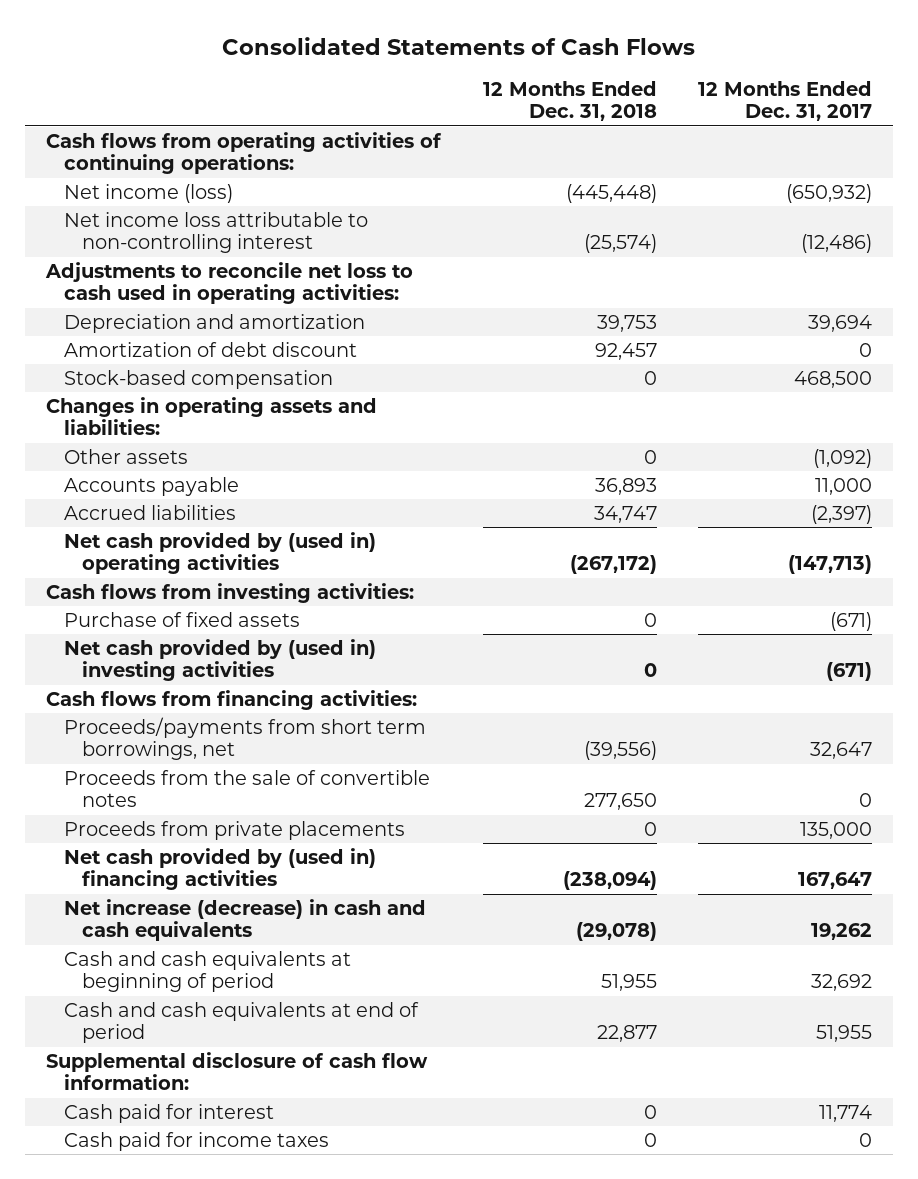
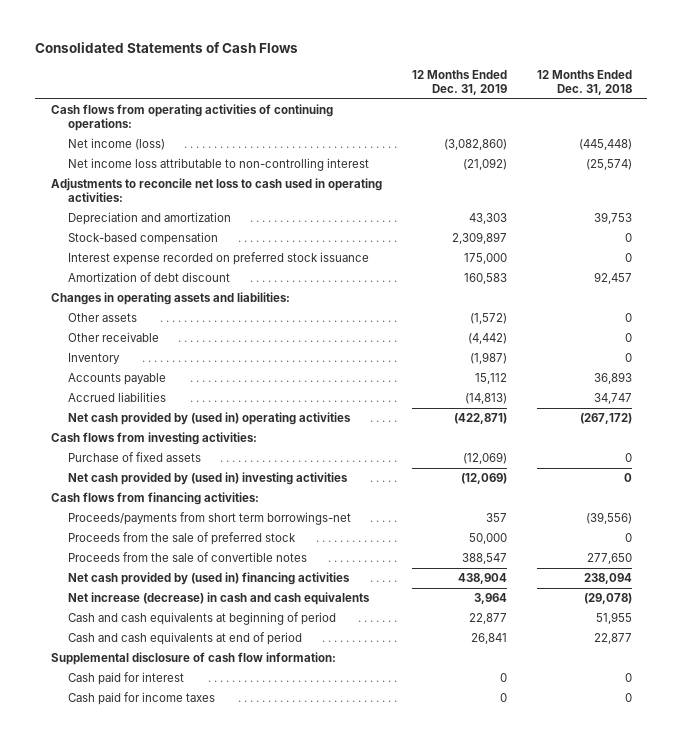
[698,80,873,122] 12 Months Ended Dec. 31, 2017 -> none
none -> [411,70,507,96] 12 Months Ended Dec. 31, 2019
none -> [68,252,370,266] Interest expense recorded on preferred stock issuance
[63,342,357,358] Amortization of debt discount -> [68,272,231,283] Amortization of debt discount
none -> [68,332,160,343] Other receivable
none -> [68,353,121,365] Inventory
[63,717,426,761] Proceeds/payments from short term borrowings, net -> [68,512,352,526] Proceeds/payments from short term borrowings-net
none -> [68,532,297,546] Proceeds from the sale of preferred stock
[63,821,405,841] Proceeds from private placements -> none
[562,871,657,891] (238,094) -> [583,573,632,585] 238,094

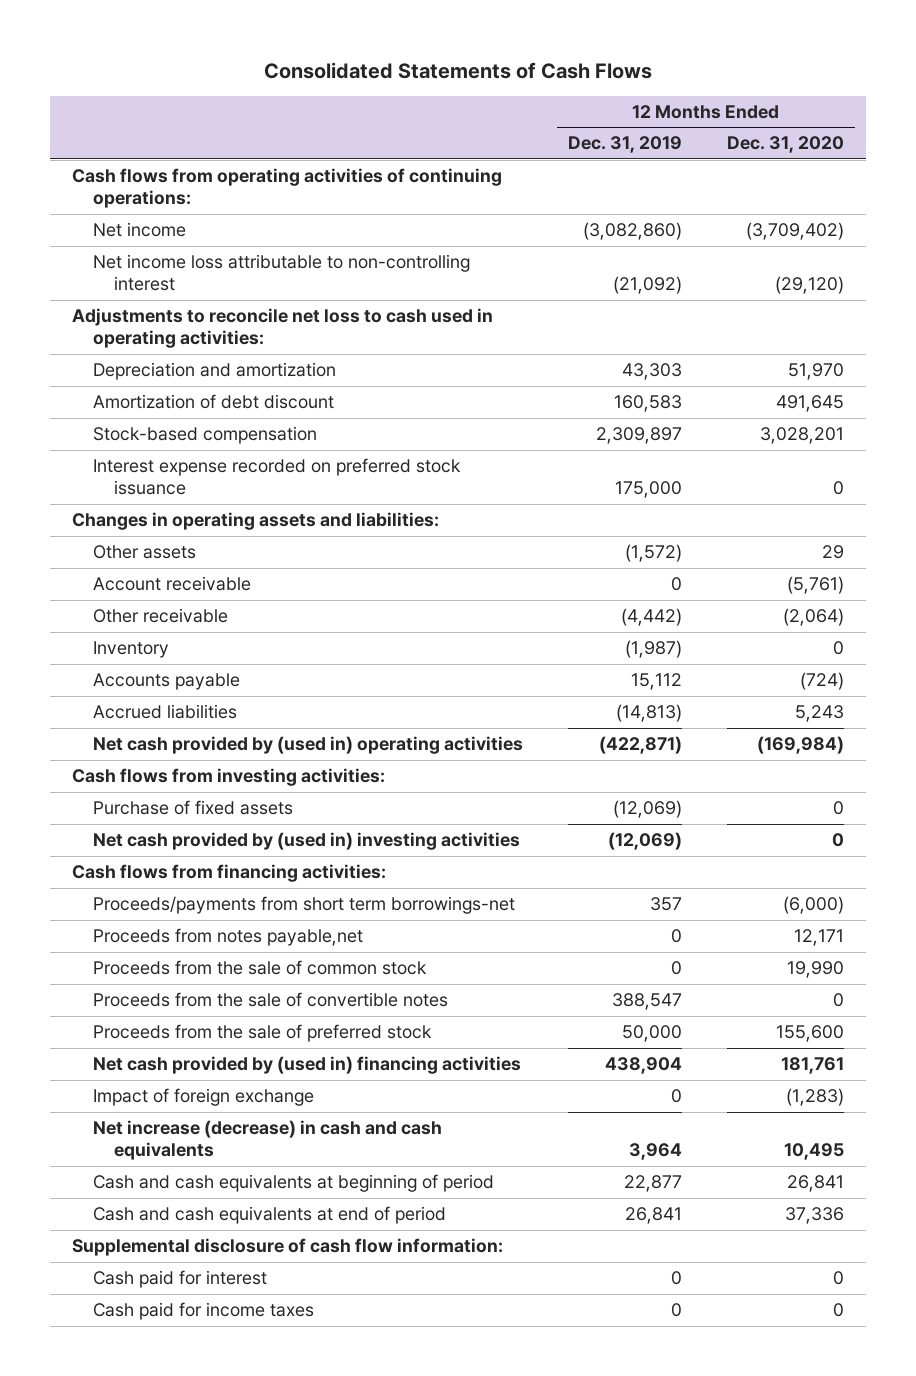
[536,70,632,96] 12 Months Ended Dec. 31, 2018 -> none
none -> [726,136,844,154] Dec. 31, 2020
[68,138,166,151] Net income (loss) -> [92,222,186,238] Net income
[68,272,231,283] Amortization of debt discount -> [92,394,334,410] Amortization of debt discount
none -> [92,576,251,592] Account receivable
none -> [92,928,363,947] Proceeds from notes payable,net
none -> [92,960,427,976] Proceeds from the sale of common stock
[68,532,297,546] Proceeds from the sale of preferred stock -> [92,1024,432,1043] Proceeds from the sale of preferred stock
none -> [92,1088,314,1107] Impact of foreign exchange

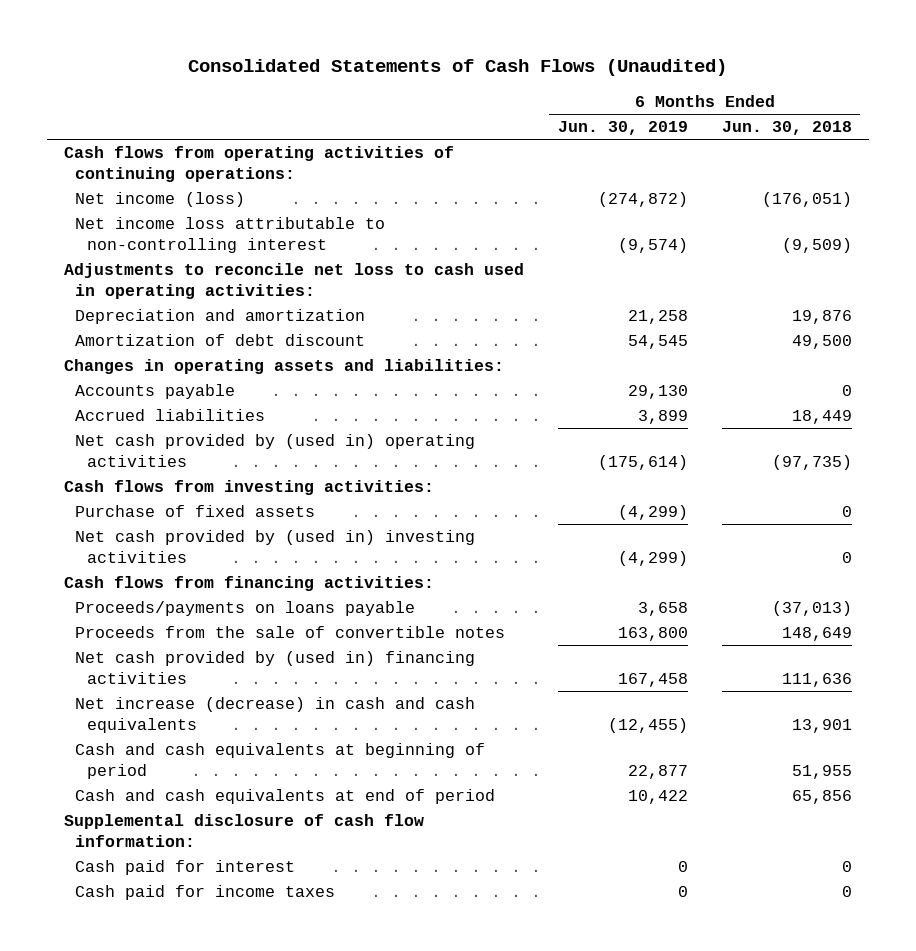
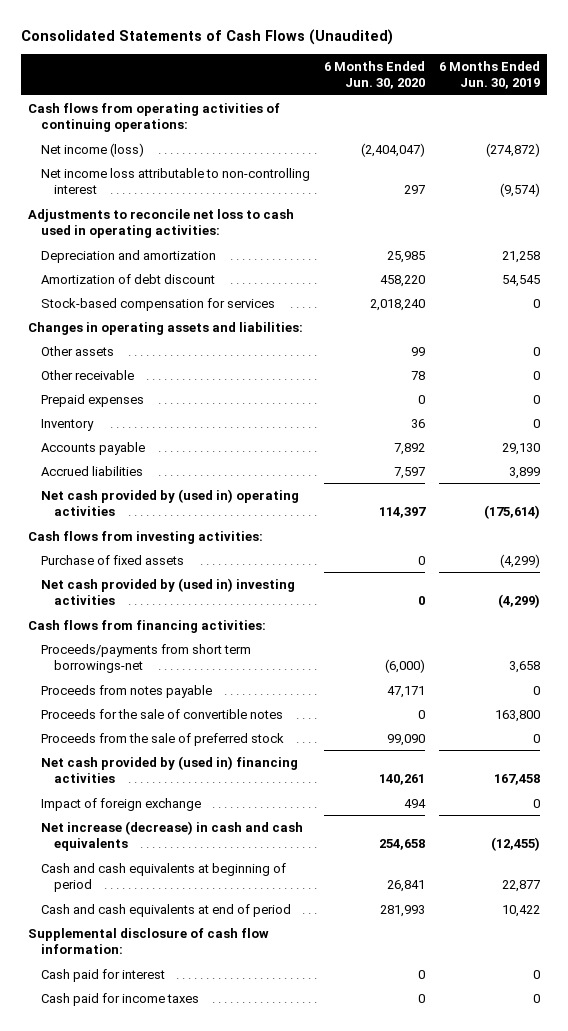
[721,121,852,136] Jun. 30, 2018 -> none
none -> [323,60,425,89] 6 Months Ended Jun. 30, 2020
none -> [41,297,276,311] Stock-based compensation for services
none -> [41,345,115,356] Other assets
none -> [41,369,135,380] Other receivable
none -> [41,393,145,407] Prepaid expenses
none -> [41,418,95,431] Inventory
[75,601,416,617] Proceeds/payments on loans payable -> [41,643,252,673] Proceeds/payments from short term borrowings-net
none -> [41,684,213,698] Proceeds from notes payable
[75,626,506,639] Proceeds from the sale of convertible notes -> [41,708,284,719] Proceeds for the sale of convertible notes
none -> [41,732,285,746] Proceeds from the sale of preferred stock
none -> [41,797,202,811] Impact of foreign exchange

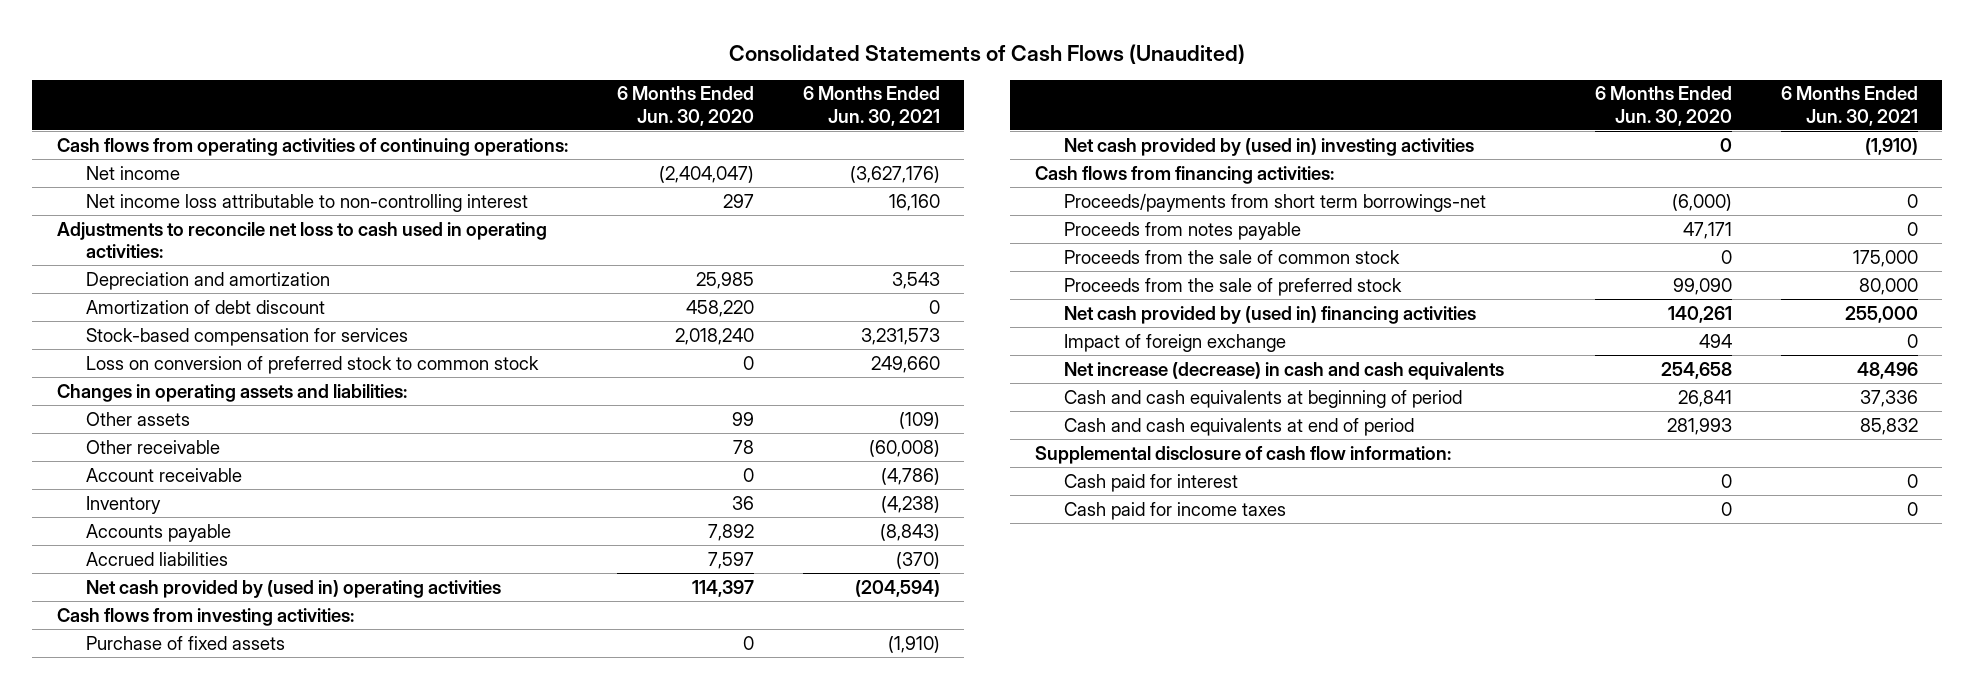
[438,60,540,89] 6 Months Ended Jun. 30, 2019 -> none
none -> [802,86,940,126] 6 Months Ended Jun. 30, 2021
[41,142,145,157] Net income (loss) -> [85,165,180,180] Net income
none -> [85,355,539,374] Loss on conversion of preferred stock to common stock
[41,393,145,407] Prepaid expenses -> none
none -> [85,467,242,482] Account receivable
[41,708,284,719] Proceeds for the sale of convertible notes -> none
none -> [1063,249,1400,264] Proceeds from the sale of common stock

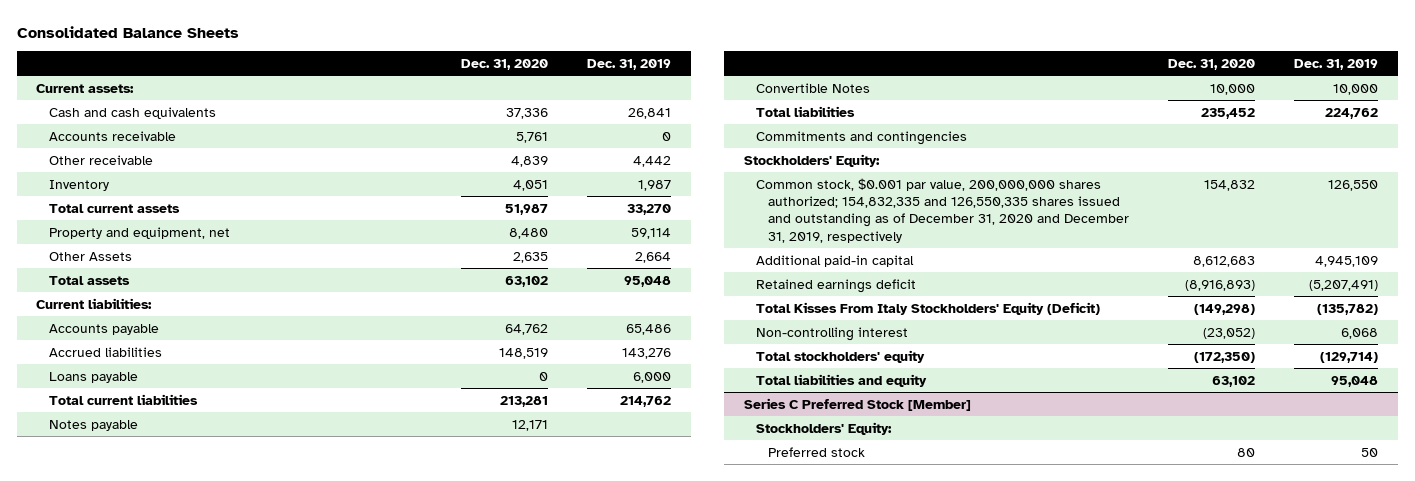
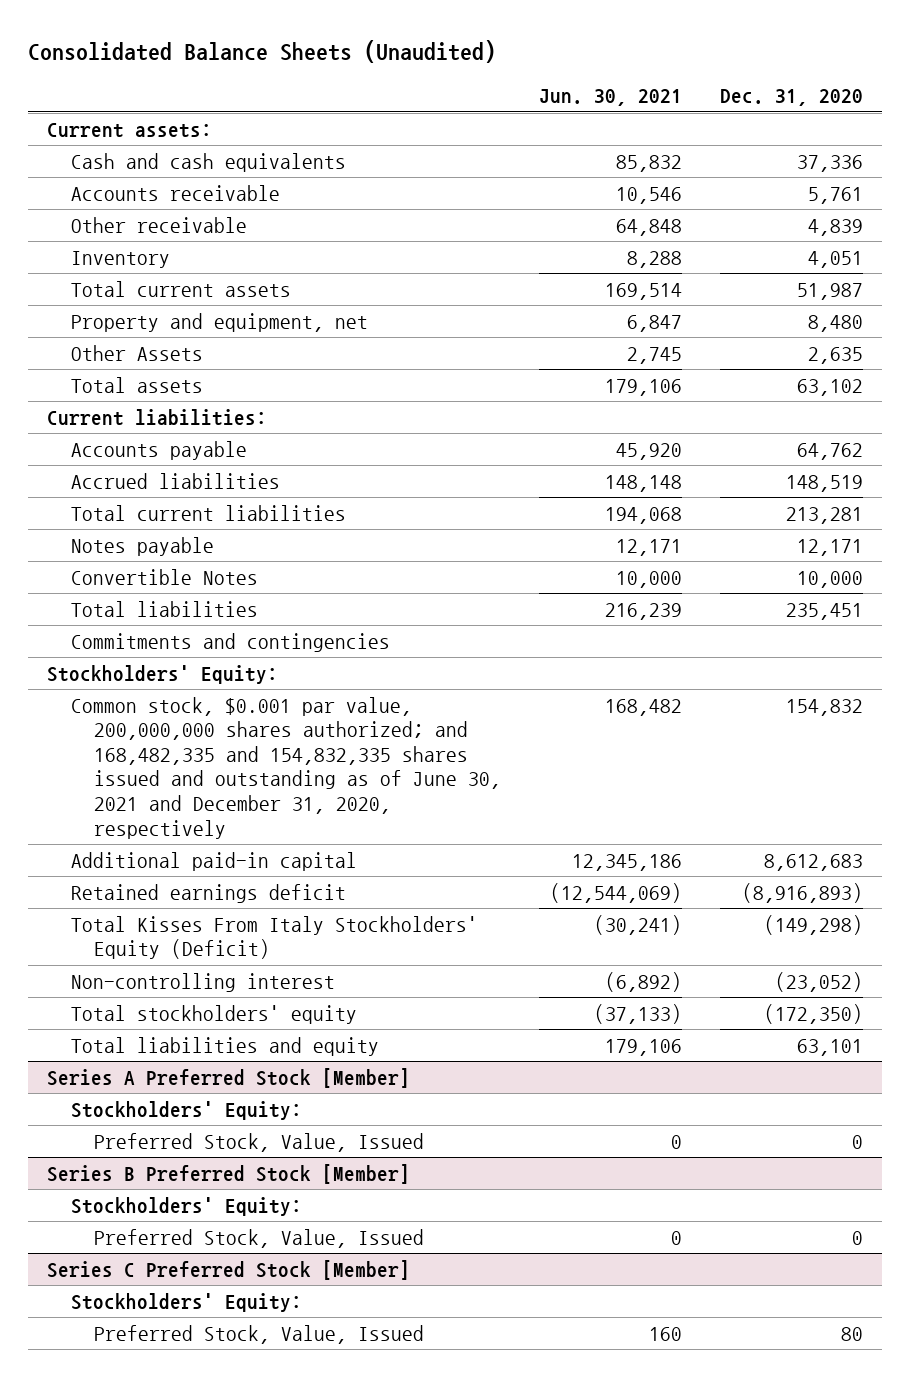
[16,25,239,38] Consolidated Balance Sheets -> [27,40,496,64] Consolidated Balance Sheets (Unaudited)
[587,58,672,70] Dec. 31, 2019 -> none
none -> [539,89,683,107] Jun. 30, 2021
[48,371,138,383] Loans payable -> none
[1201,107,1256,119] 235,452 -> [786,602,864,620] 235,451
[756,177,1130,243] Common stock, $0.001 par value, 200,000,000 shares authorized; 154,832,335 and 126,550,335 shares issued and outstanding as of December 31, 2020 and December 31, 2019, respectively -> [70,696,502,839] Common stock, $0.001 par value, 200,000,000 shares authorized; and 168,482,335 and 154,832,335 shares issued and outstanding as of June 30, 2021 and December 31, 2020, respectively
[1212,375,1256,387] 63,102 -> [797,1038,864,1056] 63,101
none -> [46,1067,410,1088] Series A Preferred Stock [Member]
none -> [70,1100,302,1120] Stockholders' Equity:
none -> [94,1132,425,1152] Preferred Stock, Value, Issued
none -> [46,1163,410,1184] Series B Preferred Stock [Member]
none -> [70,1196,302,1216] Stockholders' Equity:
none -> [94,1228,425,1248] Preferred Stock, Value, Issued
[768,446,866,457] Preferred stock -> [94,1324,425,1344] Preferred Stock, Value, Issued

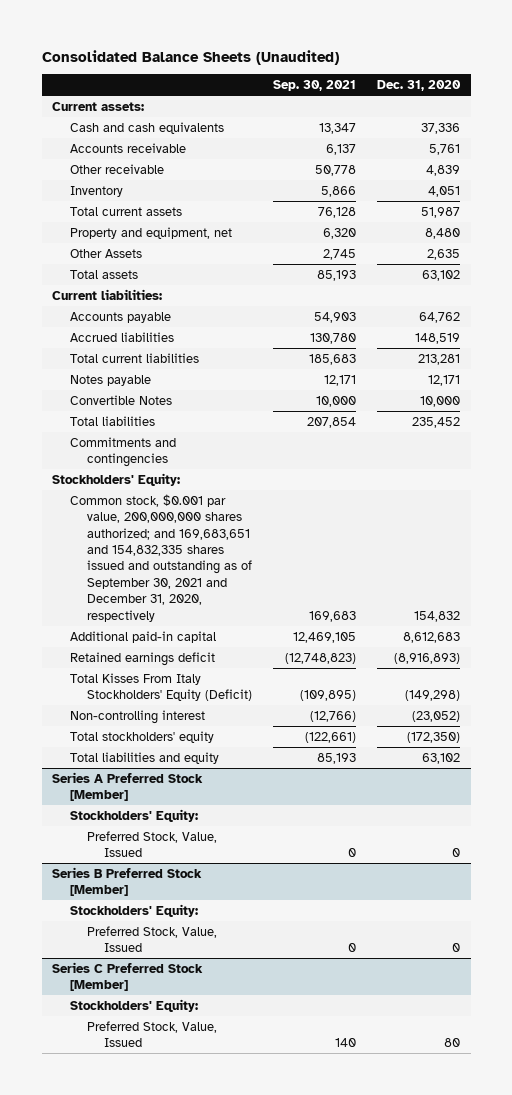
[539,89,683,107] Jun. 30, 2021 -> none
none -> [272,80,356,92] Sep. 30, 2021
[786,602,864,620] 235,451 -> [412,416,461,428] 235,452
[70,696,502,839] Common stock, $0.001 par value, 200,000,000 shares authorized; and 168,482,335 and 154,832,335 shares issued and outstanding as of June 30, 2021 and December 31, 2020, respectively -> [69,493,252,622] Common stock, $0.001 par value, 200,000,000 shares authorized; and 169,683,651 and 154,832,335 shares issued and outstanding as of September 30, 2021 and December 31, 2020, respectively
[797,1038,864,1056] 63,101 -> [422,752,461,764] 63,102

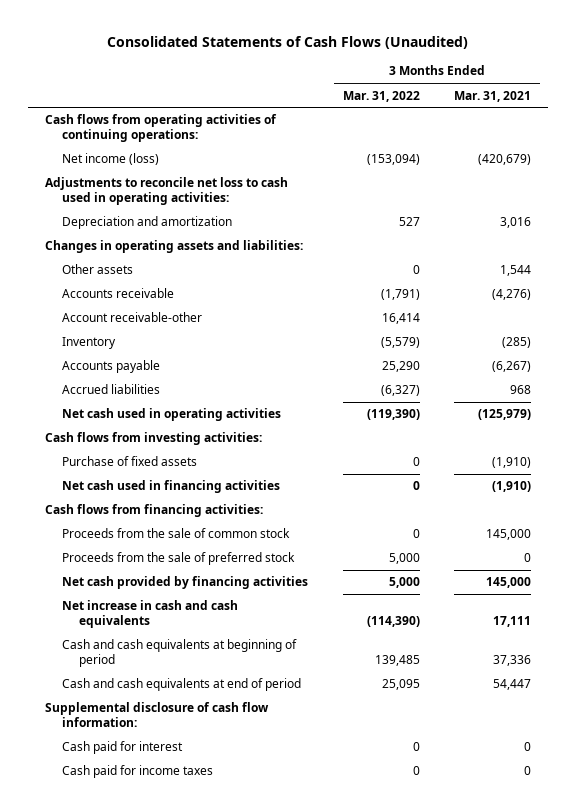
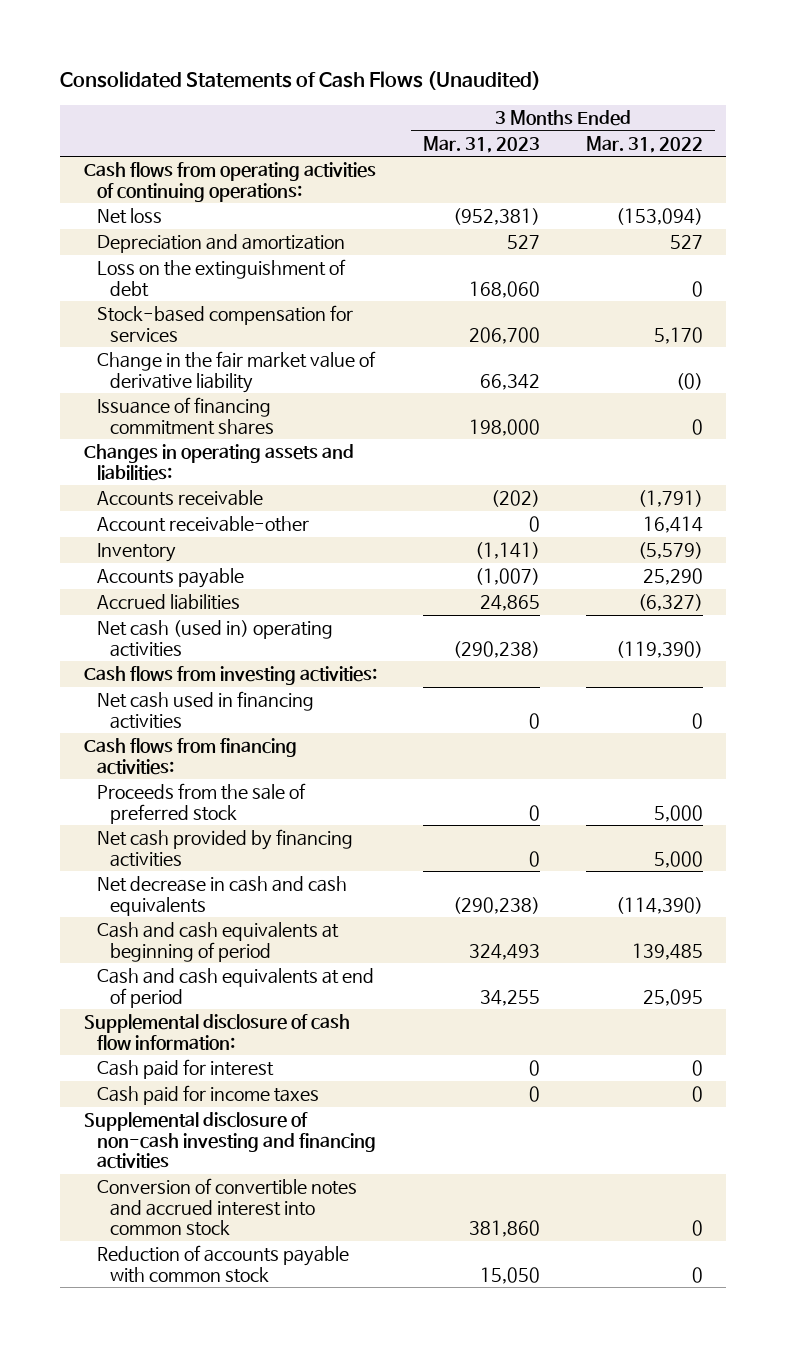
[454,90,532,102] Mar. 31, 2021 -> none
none -> [422,135,540,153] Mar. 31, 2023
[45,177,289,206] Adjustments to reconcile net loss to cash used in operating activities: -> none
[62,153,160,166] Net income (loss) -> [96,208,162,225] Net loss
none -> [96,259,346,297] Loss on the extinguishment of debt
none -> [96,305,353,342] Stock-based compensation for services
none -> [96,351,376,393] Change in the fair market value of derivative liability
none -> [96,397,274,435] Issuance of financing commitment shares
[62,264,134,275] Other assets -> none
[62,408,282,422] Net cash used in operating activities -> [96,620,333,657] Net cash (used in) operating activities
[62,456,198,467] Purchase of fixed assets -> none
[62,528,291,539] Proceeds from the sale of common stock -> none
[62,600,239,629] Net increase in cash and cash equivalents -> [96,876,347,916] Net decrease in cash and cash equivalents
none -> [83,1112,376,1170] Supplemental disclosure of non-cash investing and financing activities
none -> [96,1178,357,1237] Conversion of convertible notes and accrued interest into common stock
none -> [96,1245,349,1283] Reduction of accounts payable with common stock

